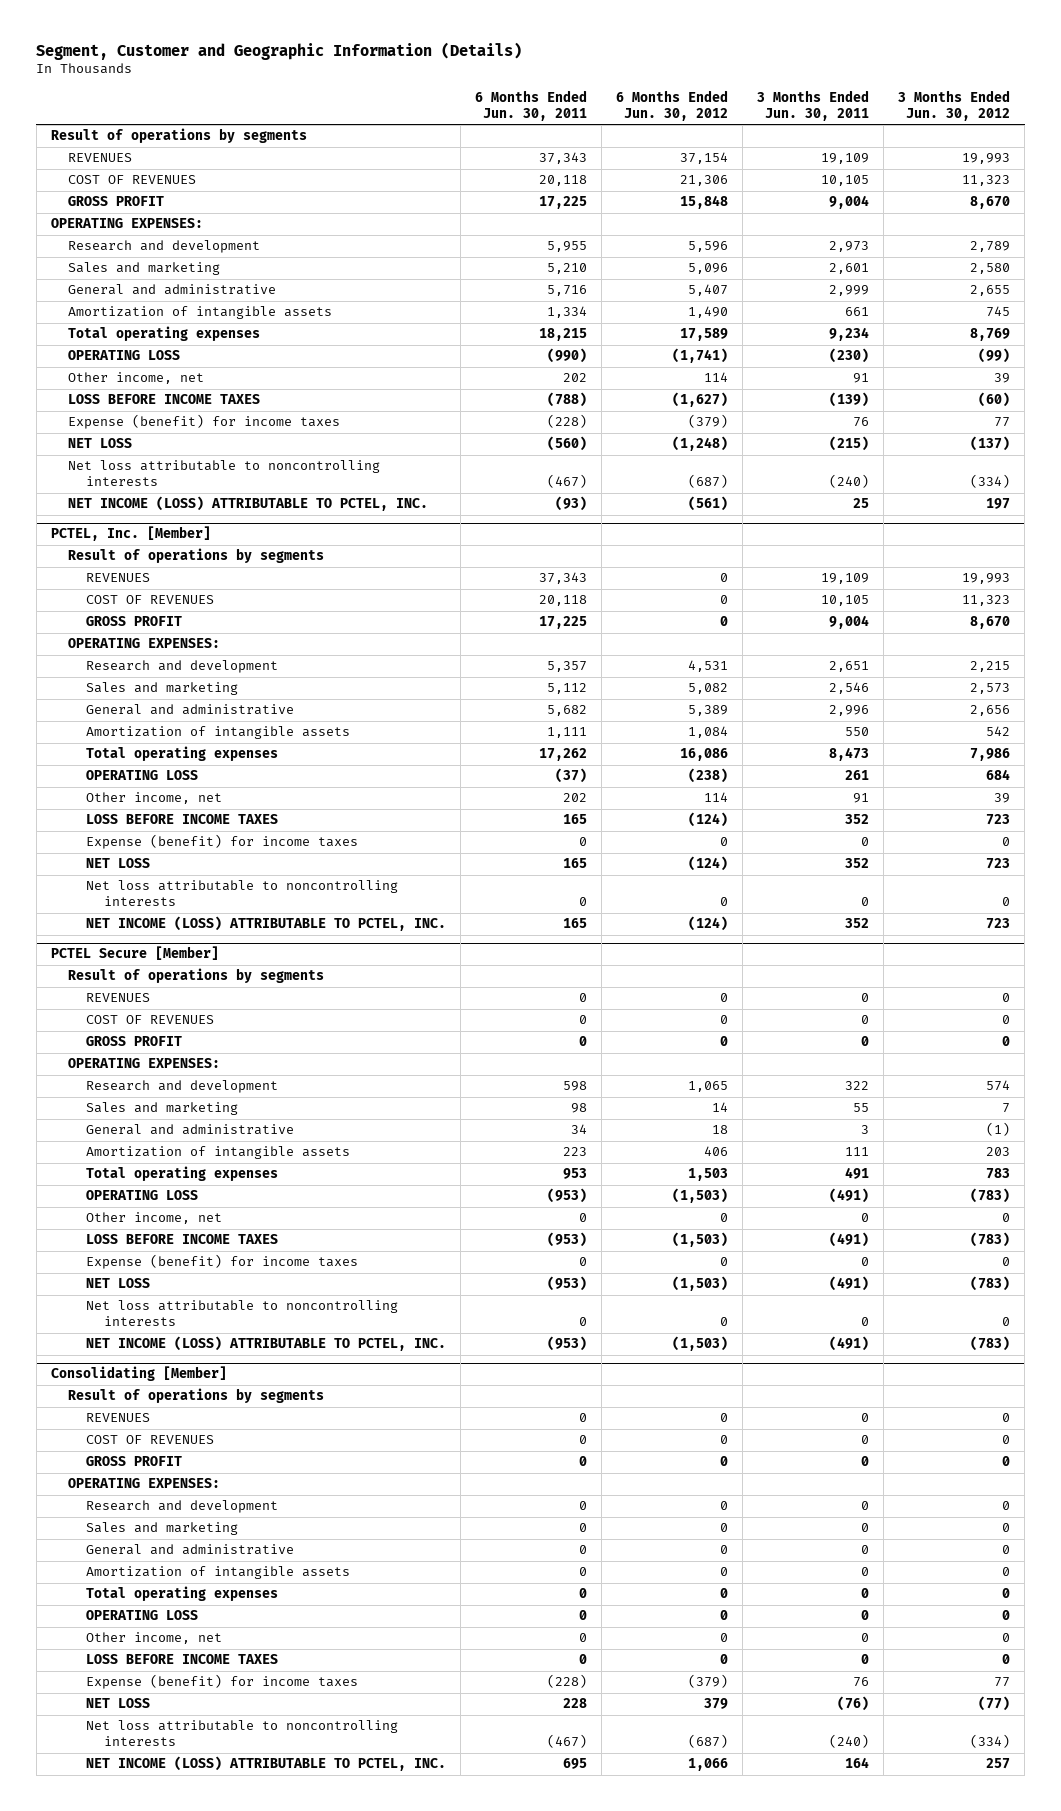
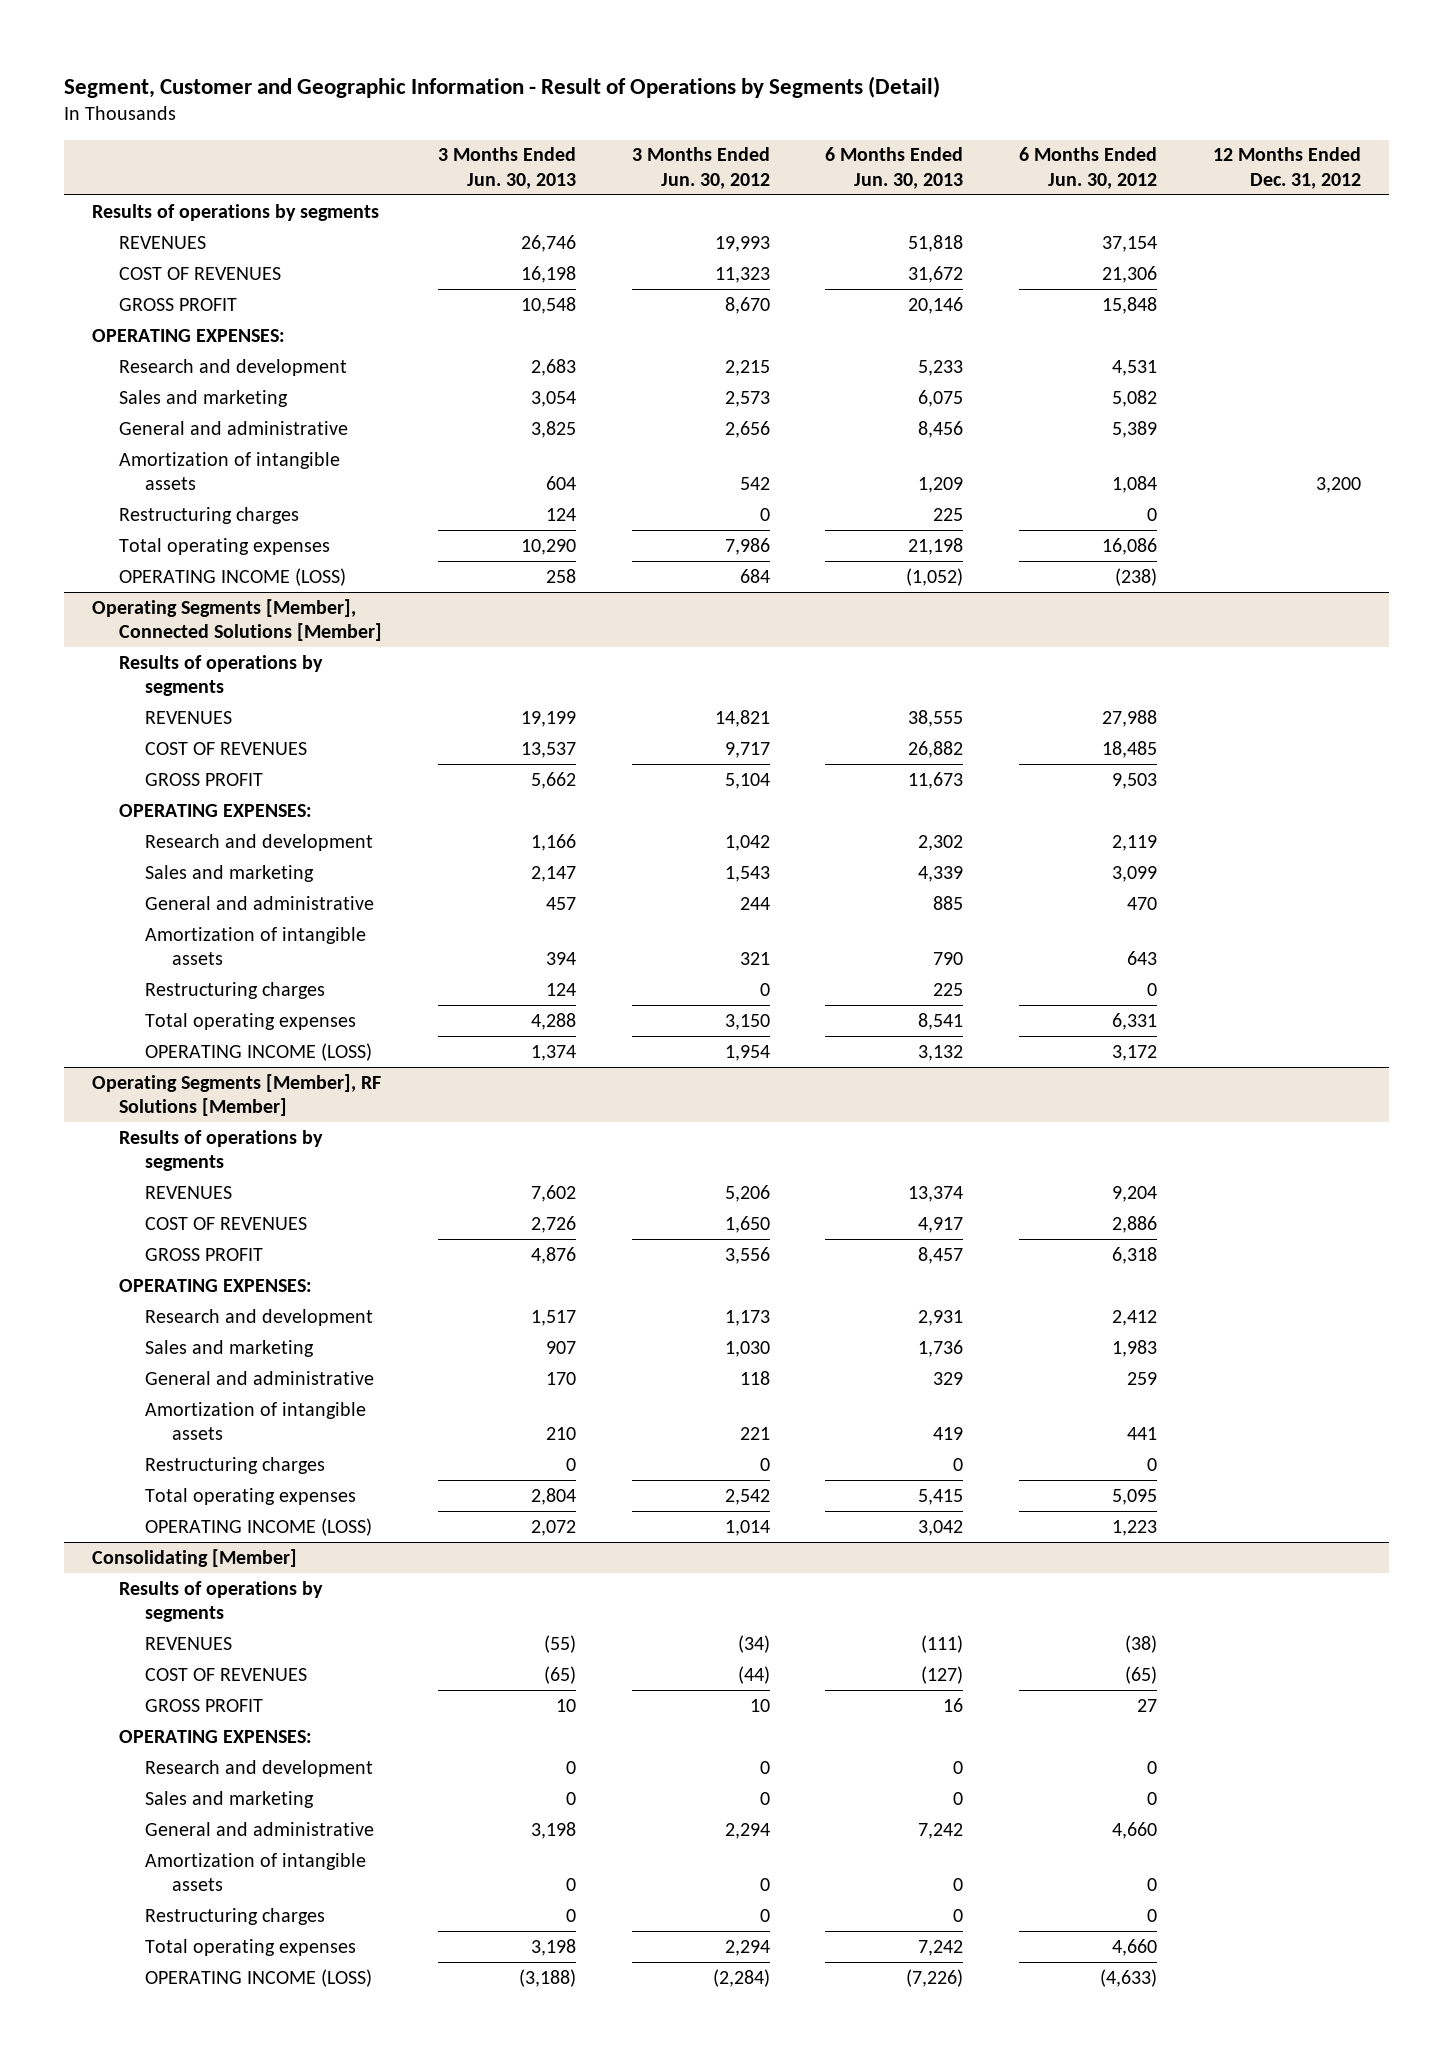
[36,42,523,61] Segment, Customer and Geographic Information (Details) -> [64,76,941,99] Segment, Customer and Geographic Information - Result of Operations by Segments (Detail)
[475,89,588,121] 6 Months Ended Jun. 30, 2011 -> none
[757,89,870,121] 3 Months Ended Jun. 30, 2011 -> none
none -> [437,147,576,189] 3 Months Ended Jun. 30, 2013
none -> [825,147,964,189] 6 Months Ended Jun. 30, 2013
none -> [1213,147,1362,189] 12 Months Ended Dec. 31, 2012
[50,128,307,144] Result of operations by segments -> [91,203,379,221] Results of operations by segments
[68,240,261,254] Research and development -> none
[68,262,221,276] Sales and marketing -> none
[68,284,277,296] General and administrative -> none
[68,306,333,320] Amortization of intangible assets -> none
[68,326,261,342] Total operating expenses -> none
[68,350,181,361] OPERATING LOSS -> none
[68,372,205,385] Other income, net -> none
[68,394,261,405] LOSS BEFORE INCOME TAXES -> none
[68,414,341,430] Expense (benefit) for income taxes -> none
[68,438,133,449] NET LOSS -> none
[68,460,381,487] Net loss attributable to noncontrolling interests -> none
[68,496,429,512] NET INCOME (LOSS) ATTRIBUTABLE TO PCTEL, INC. -> none
[50,526,211,542] PCTEL, Inc. [Member] -> none
[68,548,325,564] Result of operations by segments -> none
[86,573,151,583] REVENUES -> none
[86,595,215,605] COST OF REVENUES -> none
[86,616,183,627] GROSS PROFIT -> none
[68,638,221,649] OPERATING EXPENSES: -> none
none -> [118,506,299,524] Restructuring charges
[86,792,223,805] Other income, net -> none
[86,814,279,825] LOSS BEFORE INCOME TAXES -> none
[86,834,359,850] Expense (benefit) for income taxes -> none
[86,858,151,869] NET LOSS -> none
[86,880,399,907] Net loss attributable to noncontrolling interests -> none
[86,916,447,932] NET INCOME (LOSS) ATTRIBUTABLE TO PCTEL, INC. -> none
[50,946,219,961] PCTEL Secure [Member] -> none
[86,770,199,781] OPERATING LOSS -> [118,567,346,586] OPERATING INCOME (LOSS)
none -> [91,598,382,641] Operating Segments [Member], Connected Solutions [Member]
[68,968,325,984] Result of operations by segments -> [118,654,323,696] Results of operations by segments
[720,993,729,1003] 0 -> [1102,709,1158,727] 27,988
[1002,993,1011,1003] 0 -> [714,709,770,727] 14,821
[720,1015,729,1025] 0 -> [1102,740,1158,758] 18,485
[1002,1015,1011,1025] 0 -> [724,741,770,758] 9,717
[720,1036,729,1047] 0 -> [1112,772,1158,789] 9,503
[1002,1036,1011,1047] 0 -> [724,772,770,789] 5,104
[86,1212,223,1225] Other income, net -> none
[86,1234,279,1245] LOSS BEFORE INCOME TAXES -> none
[86,1254,359,1270] Expense (benefit) for income taxes -> none
[86,1278,151,1289] NET LOSS -> none
[86,1300,399,1327] Net loss attributable to noncontrolling interests -> none
[86,1336,447,1352] NET INCOME (LOSS) ATTRIBUTABLE TO PCTEL, INC. -> none
[688,1081,729,1093] 1,065 -> [1112,834,1158,851] 2,119
[986,1080,1011,1092] 574 -> [724,834,770,851] 1,042
[712,1102,729,1113] 14 -> [1112,865,1158,882] 3,099
[1002,1103,1011,1114] 7 -> [724,865,770,882] 1,543
[712,1125,729,1135] 18 -> [1127,896,1158,910] 470
[986,1122,1011,1137] (1) -> [739,896,770,910] 244
[704,1146,729,1157] 406 -> [1127,950,1158,965] 643
[986,1147,1011,1157] 203 -> [739,951,770,965] 321
none -> [145,981,326,999] Restructuring charges
[688,1168,729,1182] 1,503 -> [1112,1012,1158,1030] 6,331
[986,1168,1011,1180] 783 -> [724,1013,770,1030] 3,150
[86,1190,199,1201] OPERATING LOSS -> [145,1042,373,1061] OPERATING INCOME (LOSS)
[672,1188,729,1204] (1,503) -> [1112,1044,1158,1061] 3,172
[970,1188,1011,1204] (783) -> [724,1044,770,1061] 1,954
none -> [91,1073,381,1116] Operating Segments [Member], RF Solutions [Member]
none -> [118,1129,323,1171] Results of operations by segments
none -> [145,1185,233,1199] REVENUES
none -> [145,1216,308,1230] COST OF REVENUES
none -> [145,1247,264,1261] GROSS PROFIT
none -> [118,1278,312,1292] OPERATING EXPENSES:
none -> [145,1308,374,1326] Research and development
none -> [145,1339,315,1357] Sales and marketing
none -> [145,1370,375,1385] General and administrative
none -> [145,1401,367,1440] Amortization of intangible assets
none -> [145,1456,326,1474] Restructuring charges
none -> [145,1487,357,1505] Total operating expenses
none -> [145,1517,373,1536] OPERATING INCOME (LOSS)
[68,1388,325,1404] Result of operations by segments -> [118,1580,323,1622] Results of operations by segments
[720,1413,729,1423] 0 -> [1125,1634,1158,1653] (38)
[1002,1413,1011,1423] 0 -> [737,1634,770,1653] (34)
[720,1435,729,1445] 0 -> [1125,1665,1158,1684] (65)
[1002,1435,1011,1445] 0 -> [737,1665,770,1684] (44)
[720,1456,729,1467] 0 -> [1137,1698,1158,1712] 27
[1002,1456,1011,1467] 0 -> [749,1698,770,1712] 10
[720,1545,729,1555] 0 -> [1112,1821,1158,1839] 4,660
[1002,1545,1011,1555] 0 -> [724,1822,770,1839] 2,294
[86,1632,223,1645] Other income, net -> none
[86,1654,279,1665] LOSS BEFORE INCOME TAXES -> none
[86,1674,359,1690] Expense (benefit) for income taxes -> none
[86,1698,151,1709] NET LOSS -> none
[86,1720,399,1747] Net loss attributable to noncontrolling interests -> none
[86,1756,447,1772] NET INCOME (LOSS) ATTRIBUTABLE TO PCTEL, INC. -> none
none -> [145,1907,326,1925] Restructuring charges
[720,1588,729,1599] 0 -> [1112,1938,1158,1956] 4,660
[1002,1588,1011,1599] 0 -> [724,1939,770,1956] 2,294
[86,1610,199,1621] OPERATING LOSS -> [145,1968,373,1987] OPERATING INCOME (LOSS)
[720,1610,729,1621] 0 -> [1100,1968,1158,1987] (4,633)
[1002,1610,1011,1621] 0 -> [712,1968,770,1987] (2,284)

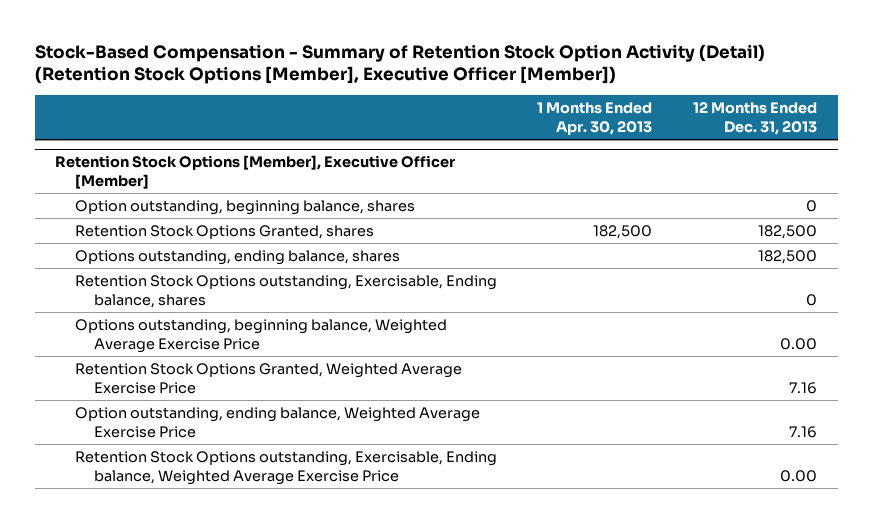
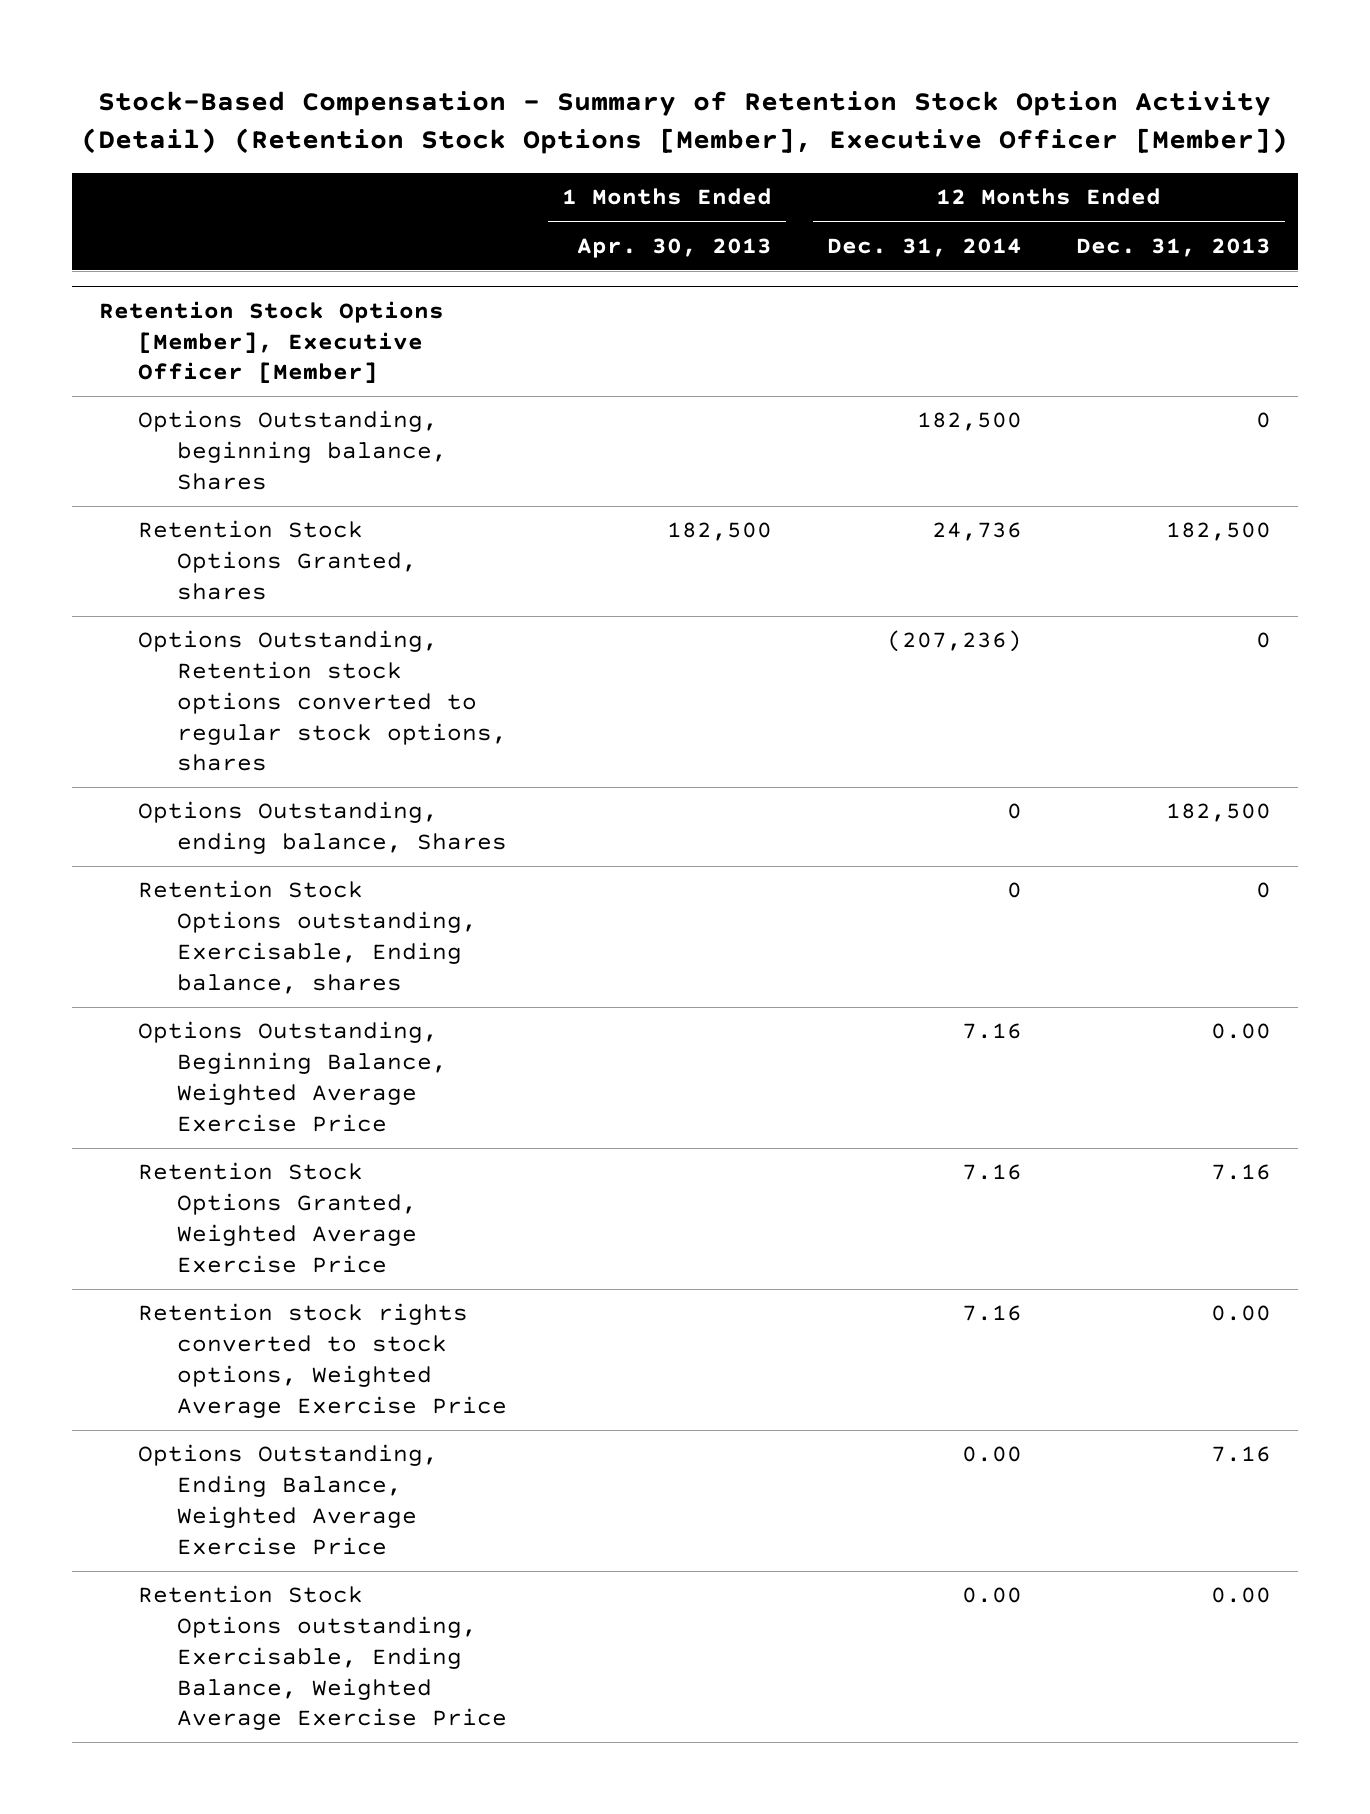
none -> [826,237,1022,257] Dec. 31, 2014
[74,199,415,215] Option outstanding, beginning balance, shares -> [138,410,448,490] Options Outstanding, beginning balance, Shares
none -> [138,630,508,772] Options Outstanding, Retention stock options converted to regular stock options, shares
[74,249,400,265] Options outstanding, ending balance, shares -> [138,801,508,855] Options Outstanding, ending balance, Shares
[74,318,447,353] Options outstanding, beginning balance, Weighted Average Exercise Price -> [138,1021,448,1132] Options Outstanding, Beginning Balance, Weighted Average Exercise Price
none -> [138,1303,508,1418] Retention stock rights converted to stock options, Weighted Average Exercise Price
[74,406,480,438] Option outstanding, ending balance, Weighted Average Exercise Price -> [138,1444,439,1555] Options Outstanding, Ending Balance, Weighted Average Exercise Price
[74,450,497,485] Retention Stock Options outstanding, Exercisable, Ending balance, Weighted Average Exercise Price -> [138,1585,508,1731] Retention Stock Options outstanding, Exercisable, Ending Balance, Weighted Average Exercise Price

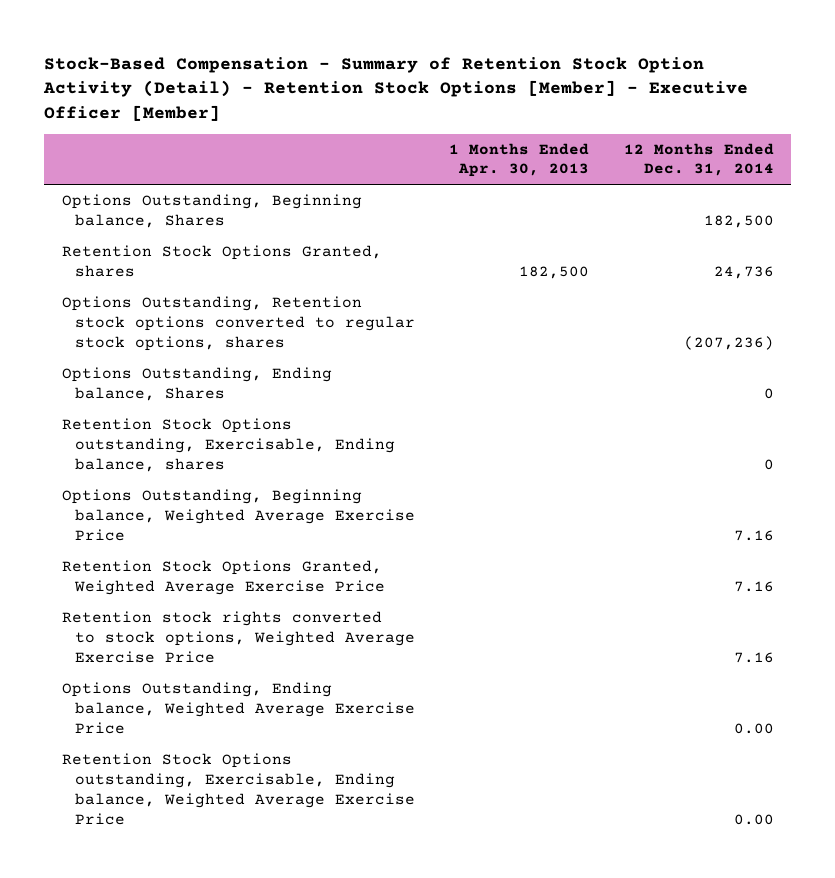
[81,91,1289,155] Stock-Based Compensation - Summary of Retention Stock Option Activity (Detail) (Retention Stock Options [Member], Executive Officer [Member]) -> [43,56,749,121] Stock-Based Compensation - Summary of Retention Stock Option Activity (Detail) - Retention Stock Options [Member] - Executive Officer [Member]
[1076,237,1272,257] Dec. 31, 2013 -> none
[99,300,445,384] Retention Stock Options [Member], Executive Officer [Member] -> none
[138,410,448,490] Options Outstanding, beginning balance, Shares -> [61,194,362,228] Options Outstanding, Beginning balance, Shares
[138,801,508,855] Options Outstanding, ending balance, Shares -> [61,367,332,401] Options Outstanding, Ending balance, Shares
[138,1021,448,1132] Options Outstanding, Beginning Balance, Weighted Average Exercise Price -> [61,489,416,541] Options Outstanding, Beginning balance, Weighted Average Exercise Price
[138,1444,439,1555] Options Outstanding, Ending Balance, Weighted Average Exercise Price -> [61,682,416,734] Options Outstanding, Ending balance, Weighted Average Exercise Price
[138,1585,508,1731] Retention Stock Options outstanding, Exercisable, Ending Balance, Weighted Average Exercise Price -> [61,753,416,825] Retention Stock Options outstanding, Exercisable, Ending balance, Weighted Average Exercise Price

